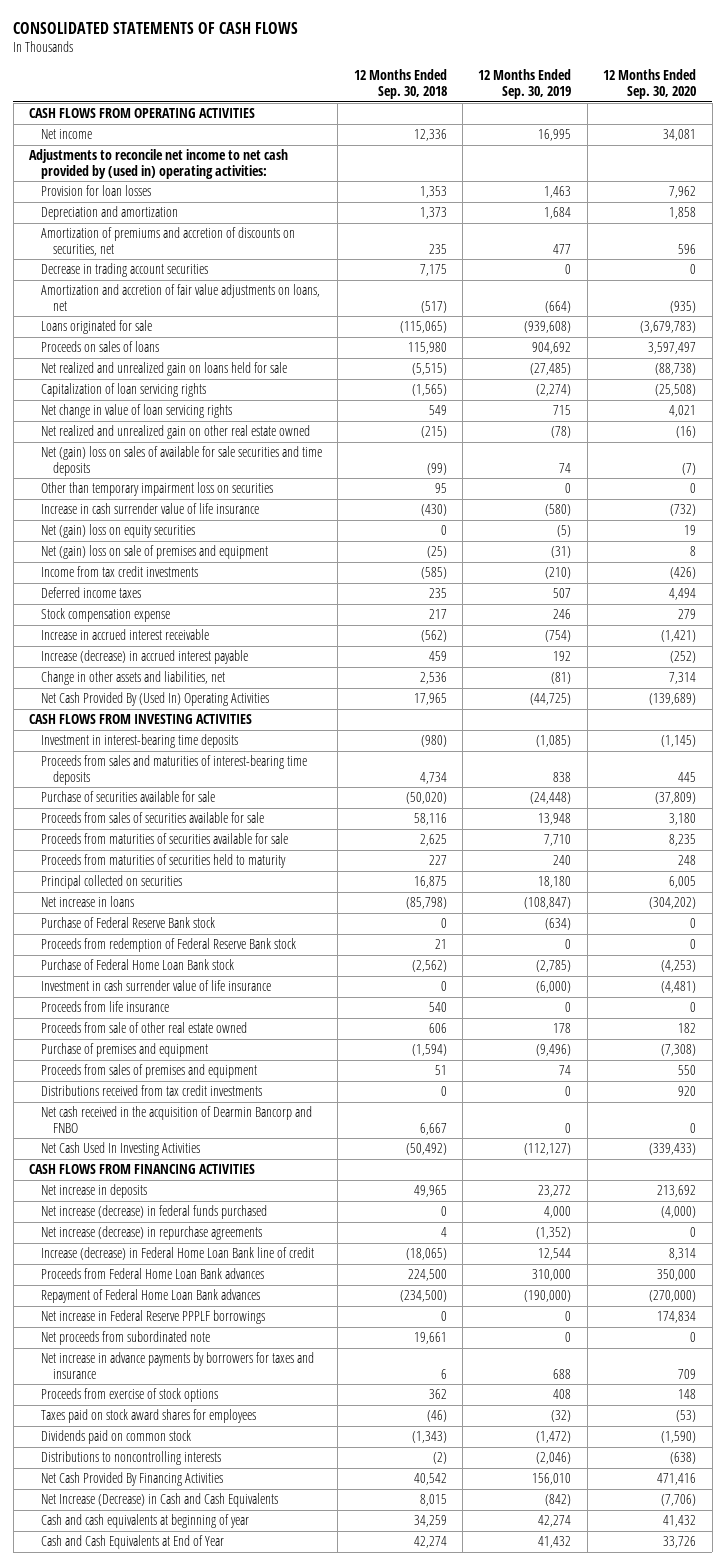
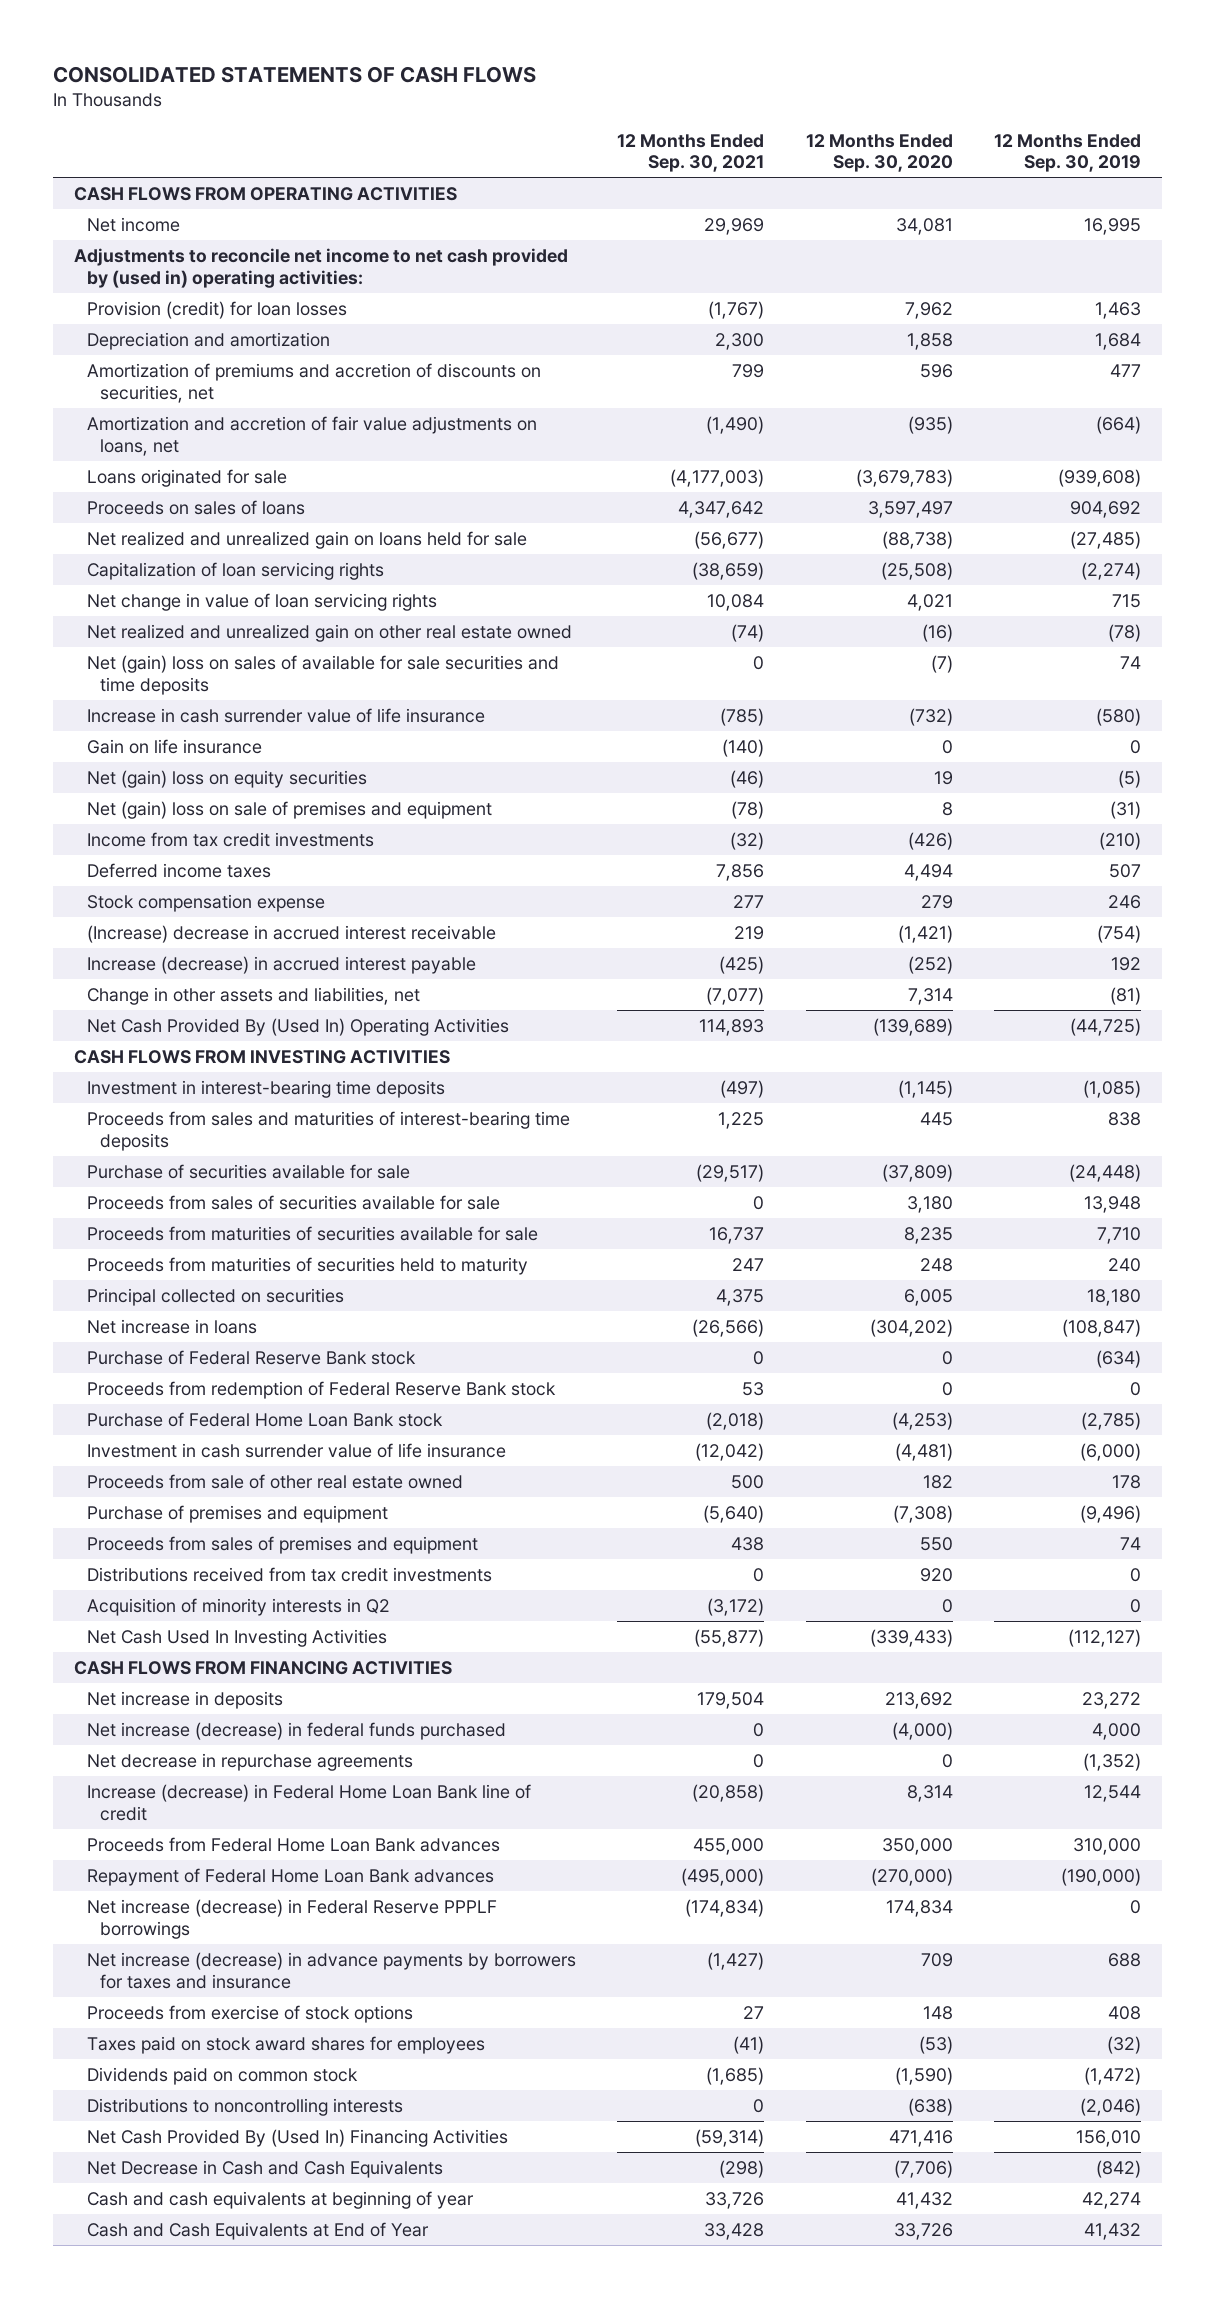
[353,69,447,100] 12 Months Ended Sep. 30, 2018 -> none
none -> [617,133,765,173] 12 Months Ended Sep. 30, 2021
[40,185,151,197] Provision for loan losses -> [86,301,347,320] Provision (credit) for loan losses
[40,263,208,278] Decrease in trading account securities -> none
[40,482,273,497] Other than temporary impairment loss on securities -> none
none -> [86,739,262,755] Gain on life insurance
[40,629,209,641] Increase in accrued interest receivable -> [86,925,496,944] (Increase) decrease in accrued interest receivable
[40,1001,169,1013] Proceeds from life insurance -> none
[40,1106,312,1133] Net cash received in the acquisition of Dearmin Bancorp and FNBO -> none
none -> [86,1598,390,1617] Acquisition of minority interests in Q2
[40,1226,262,1241] Net increase (decrease) in repurchase agreements -> [86,1753,413,1772] Net decrease in repurchase agreements
[40,1331,210,1346] Net proceeds from subordinated note -> none
[40,1310,265,1325] Net increase in Federal Reserve PPPLF borrowings -> [86,1899,497,1939] Net increase (decrease) in Federal Reserve PPPLF borrowings
[40,1352,314,1379] Net increase in advance payments by borrowers for taxes and insurance -> [86,1952,576,1989] Net increase (decrease) in advance payments by borrowers for taxes and insurance
[40,1472,223,1487] Net Cash Provided By Financing Activities -> [86,2129,508,2148] Net Cash Provided By (Used In) Financing Activities
[40,1493,278,1508] Net Increase (Decrease) in Cash and Cash Equivalents -> [86,2160,443,2179] Net Decrease in Cash and Cash Equivalents

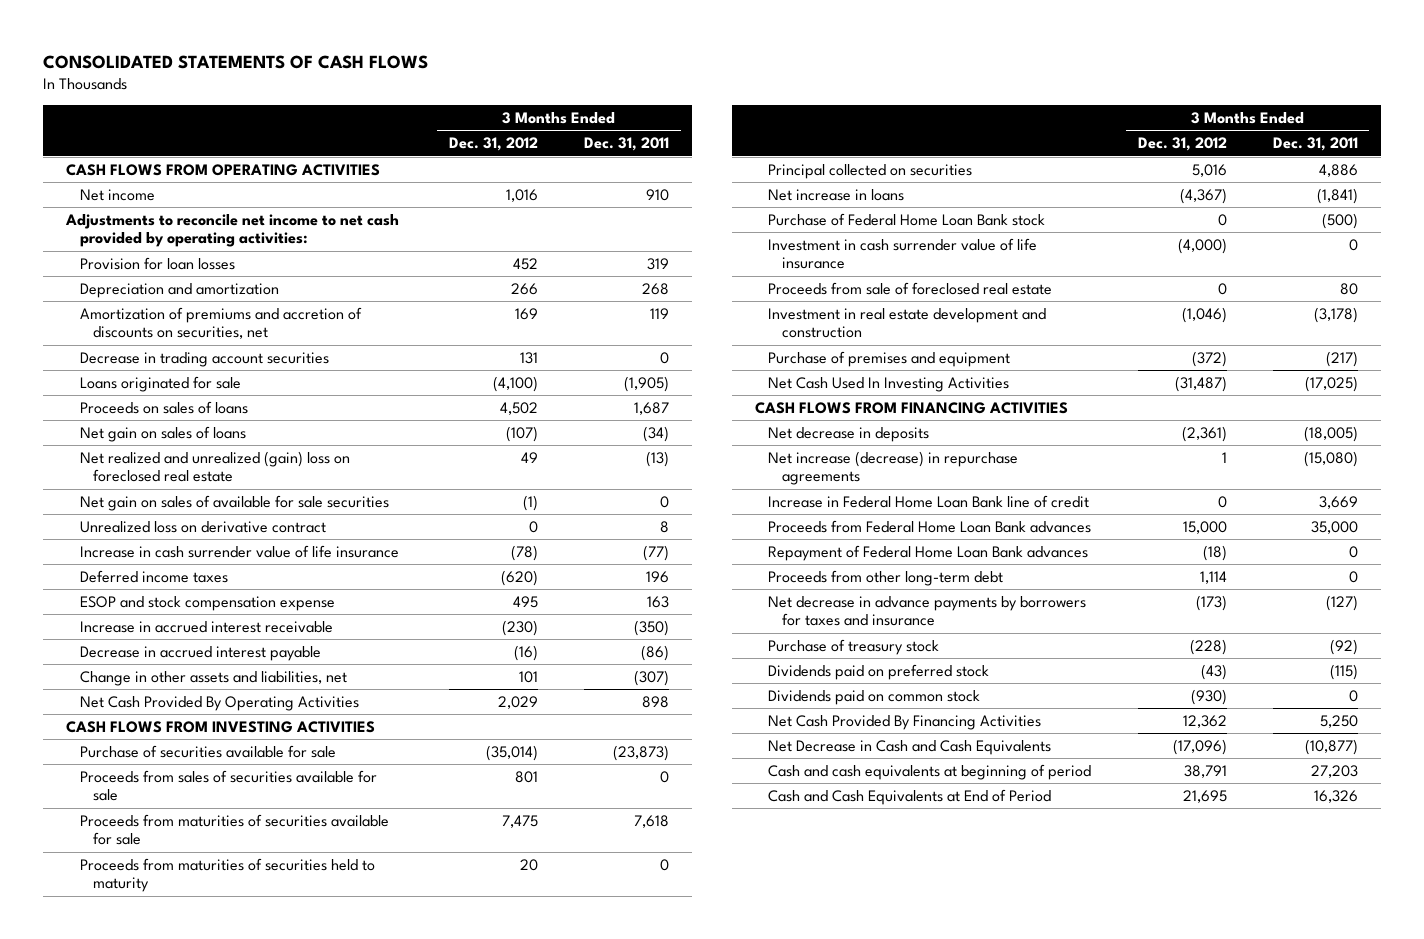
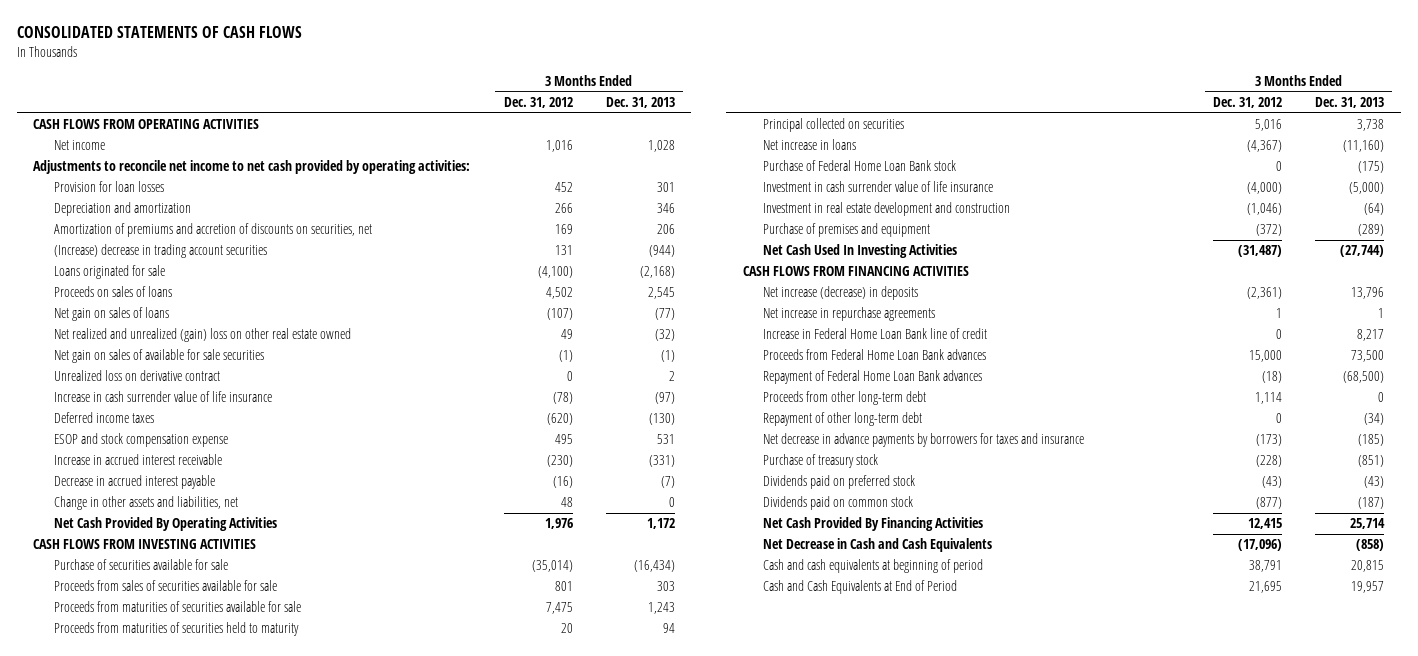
[584,137,670,152] Dec. 31, 2011 -> none
none -> [605,97,675,109] Dec. 31, 2013
[79,351,329,367] Decrease in trading account securities -> [53,244,267,259] (Increase) decrease in trading account securities
[79,450,350,483] Net realized and unrealized (gain) loss on foreclosed real estate -> [53,328,351,343] Net realized and unrealized (gain) loss on other real estate owned
[518,670,538,683] 101 -> [560,497,573,508] 48
[497,695,538,709] 2,029 -> [544,518,573,530] 1,976
[768,281,1053,295] Proceeds from sale of foreclosed real estate -> none
[768,426,930,442] Net decrease in deposits -> [762,286,918,301] Net increase (decrease) in deposits
[768,450,1019,486] Net increase (decrease) in repurchase agreements -> [762,307,935,322] Net increase in repurchase agreements
none -> [762,412,922,427] Repayment of other long-term debt
[1190,688,1227,705] (930) -> [1255,497,1282,510] (877)
[1182,714,1227,728] 12,362 -> [1247,518,1282,530] 12,415

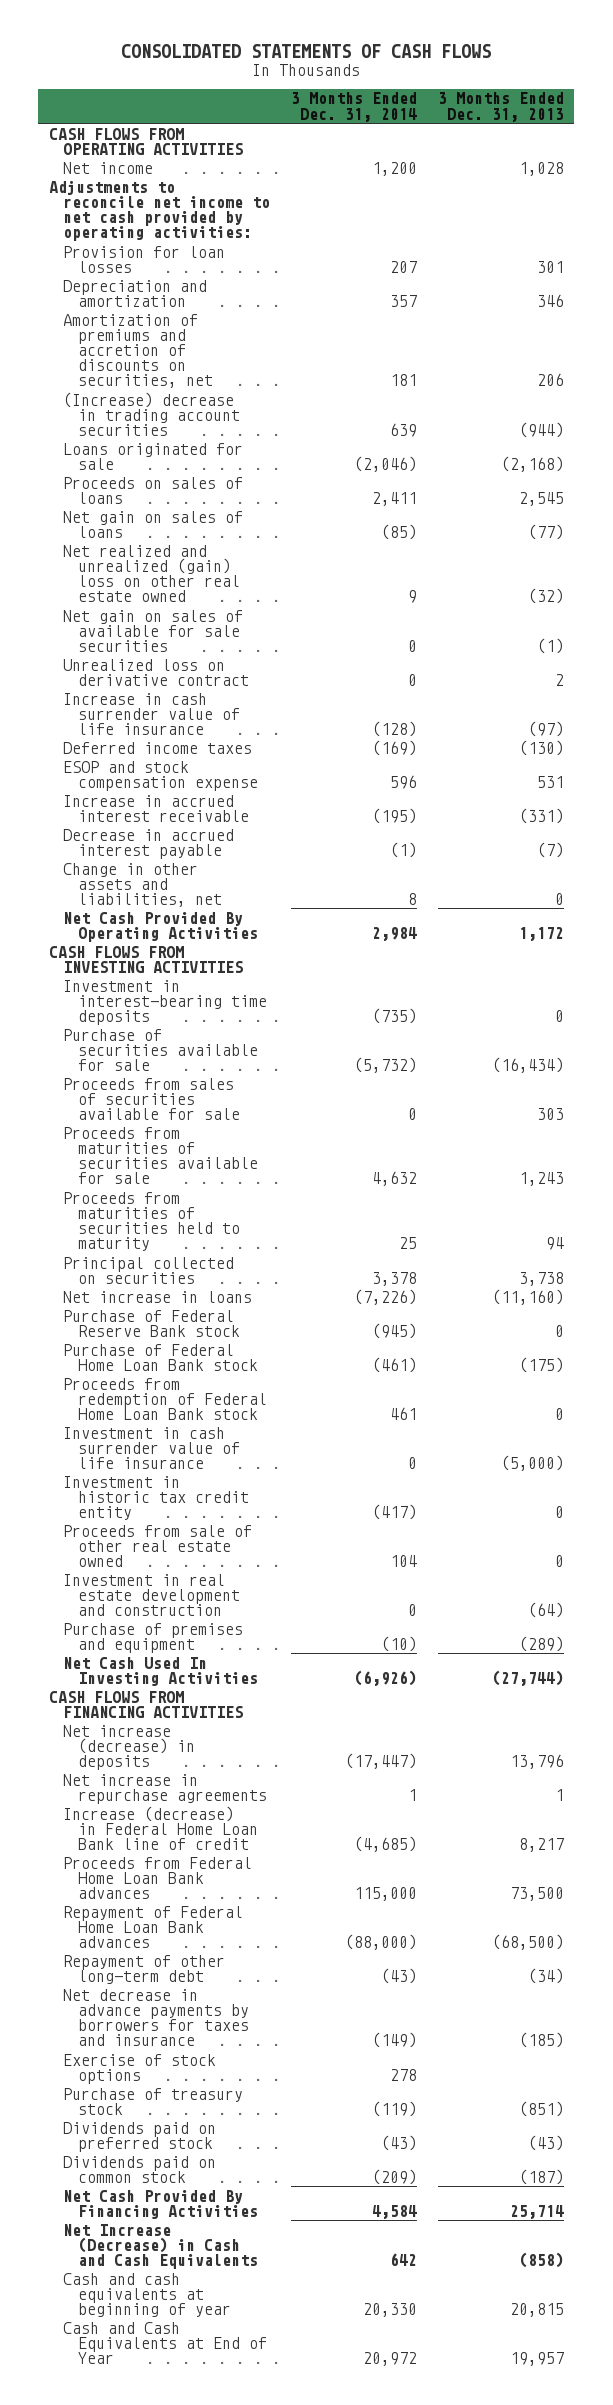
[503,97,573,109] Dec. 31, 2012 -> none
none -> [291,92,418,122] 3 Months Ended Dec. 31, 2014
none -> [63,979,268,1025] Investment in interest-bearing time deposits
none -> [63,1309,241,1337] Purchase of Federal Reserve Bank stock
none -> [63,1377,268,1420] Proceeds from redemption of Federal Home Loan Bank stock
none -> [63,1475,250,1520] Investment in historic tax credit entity
none -> [63,1524,253,1567] Proceeds from sale of other real estate owned
[762,328,987,340] Increase in Federal Home Loan Bank line of credit -> [63,1805,259,1850] Increase (decrease) in Federal Home Loan Bank line of credit
[762,391,926,406] Proceeds from other long-term debt -> none
none -> [63,2053,217,2084] Exercise of stock options
[762,538,992,553] Net Decrease in Cash and Cash Equivalents -> [63,2223,259,2269] Net Increase (Decrease) in Cash and Cash Equivalents
[762,559,983,574] Cash and cash equivalents at beginning of period -> [63,2272,232,2317] Cash and cash equivalents at beginning of year
[762,580,957,595] Cash and Cash Equivalents at End of Period -> [63,2321,268,2364] Cash and Cash Equivalents at End of Year

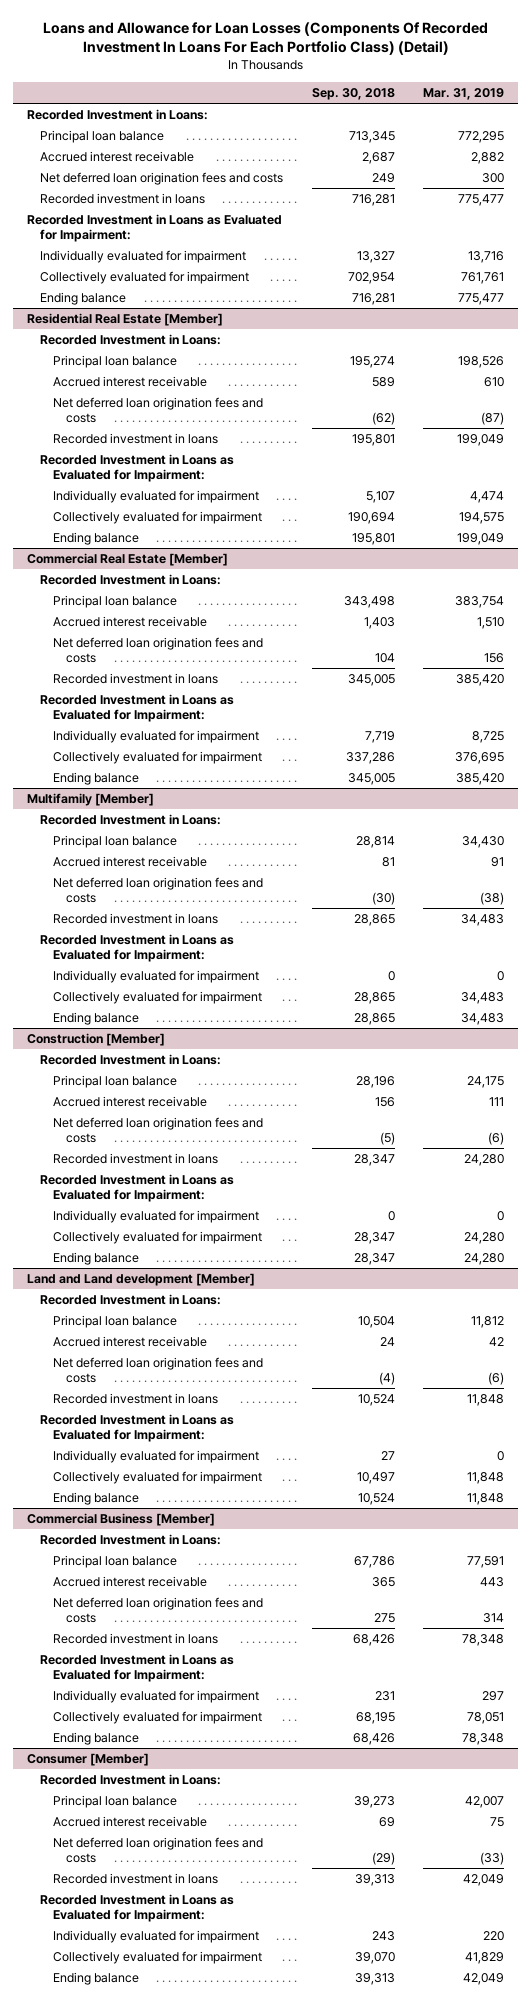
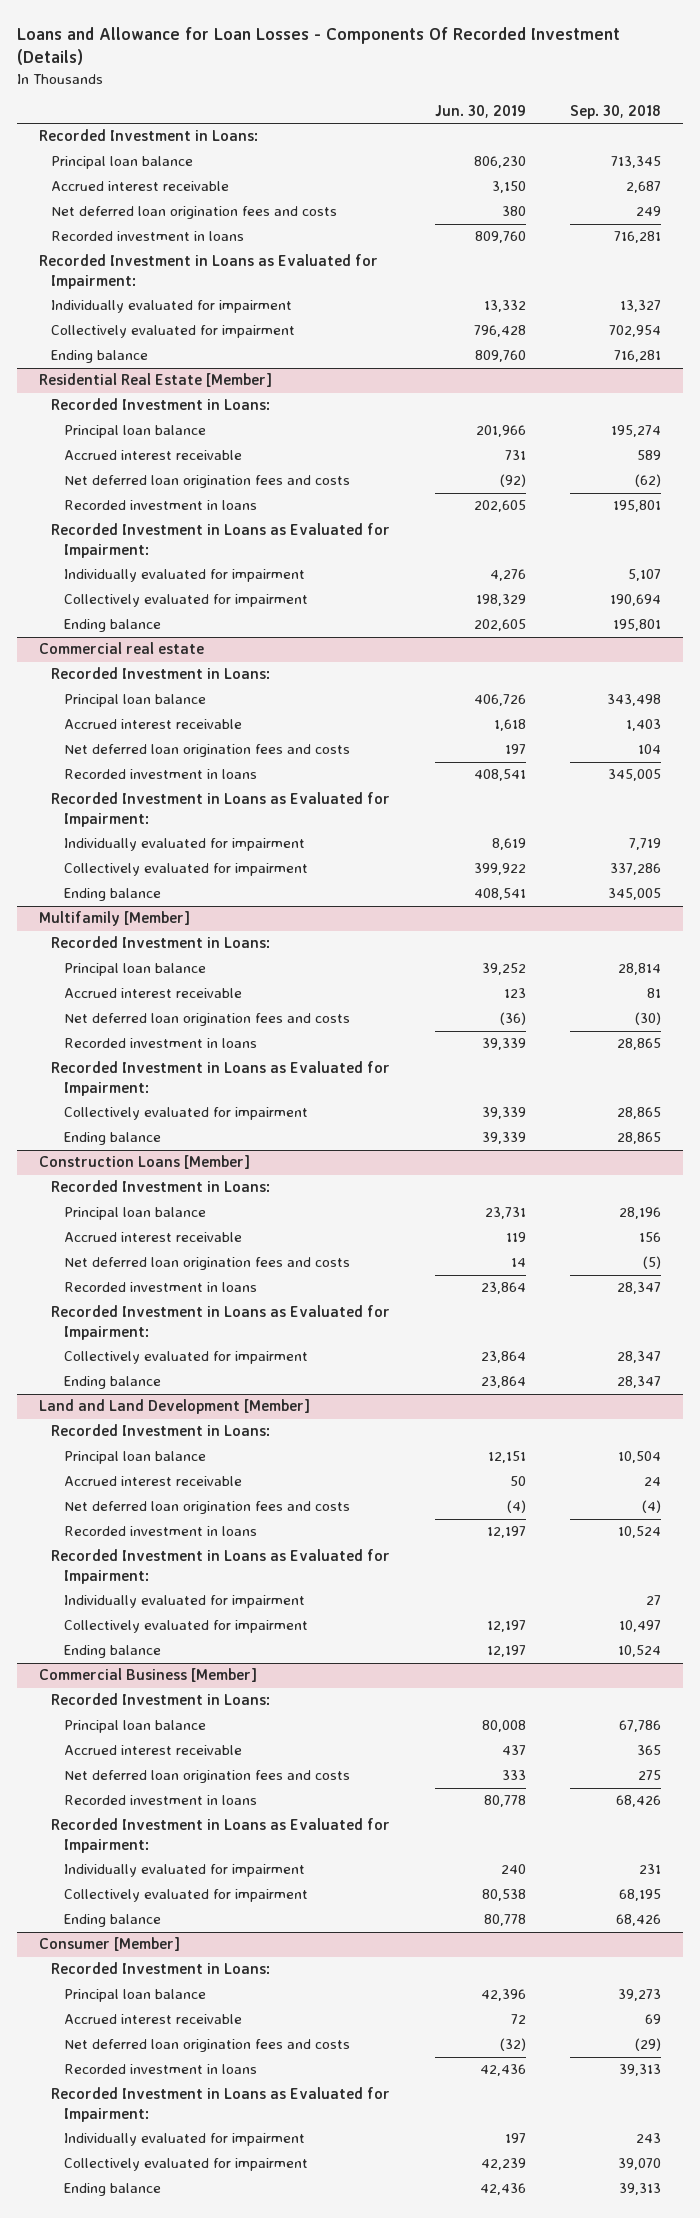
[42,21,488,56] Loans and Allowance for Loan Losses (Components Of Recorded Investment In Loans For Each Portfolio Class) (Detail) -> [16,27,620,66] Loans and Allowance for Loan Losses - Components Of Recorded Investment (Details)
[422,87,504,100] Mar. 31, 2019 -> none
none -> [434,104,526,118] Jun. 30, 2019
[27,553,229,567] Commercial Real Estate [Member] -> [39,642,205,655] Commercial real estate
[53,970,260,984] Individually evaluated for impairment -> none
[27,1033,166,1047] Construction [Member] -> [39,1155,251,1170] Construction Loans [Member]
[53,1210,260,1224] Individually evaluated for impairment -> none
[27,1273,256,1287] Land and Land development [Member] -> [39,1399,311,1415] Land and Land Development [Member]

